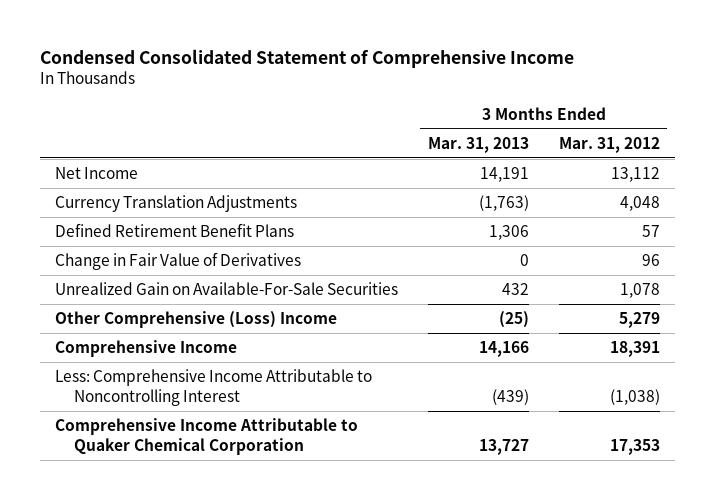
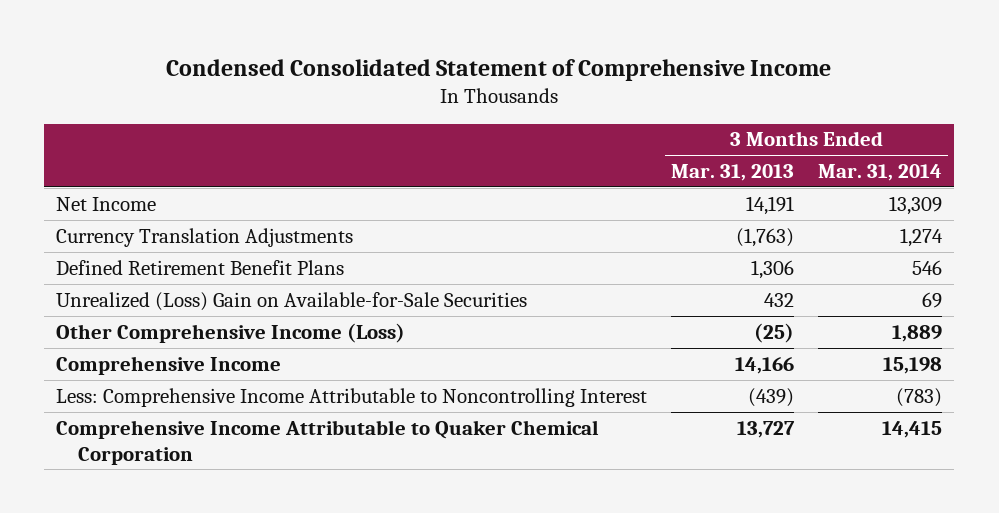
[558,136,660,153] Mar. 31, 2012 -> none
none -> [818,164,943,182] Mar. 31, 2014
[54,252,301,271] Change in Fair Value of Derivatives -> none
[54,282,398,296] Unrealized Gain on Available-For-Sale Securities -> [56,291,528,311] Unrealized (Loss) Gain on Available-for-Sale Securities
[54,311,337,329] Other Comprehensive (Loss) Income -> [56,322,406,343] Other Comprehensive Income (Loss)

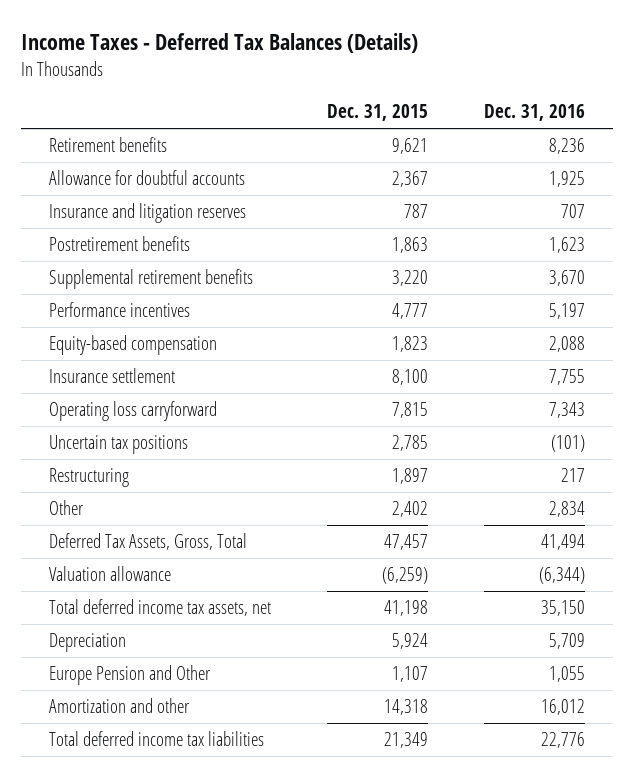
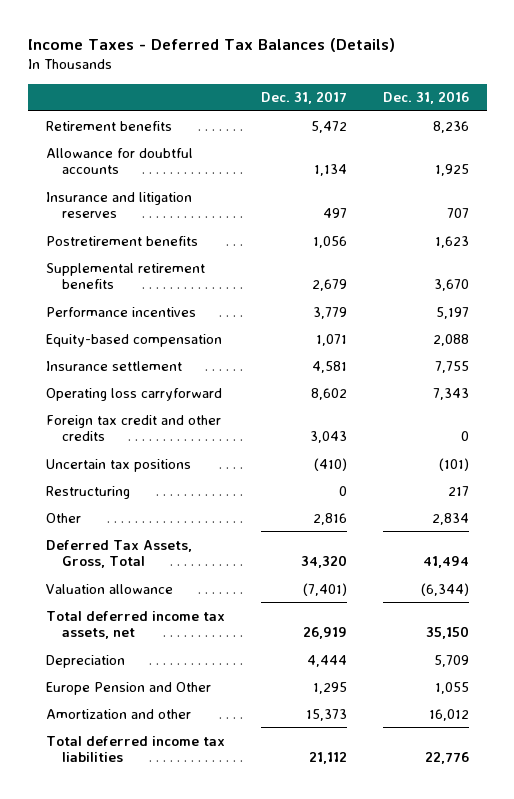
[326,104,428,122] Dec. 31, 2015 -> none
none -> [260,91,347,105] Dec. 31, 2017
none -> [45,414,221,442] Foreign tax credit and other credits

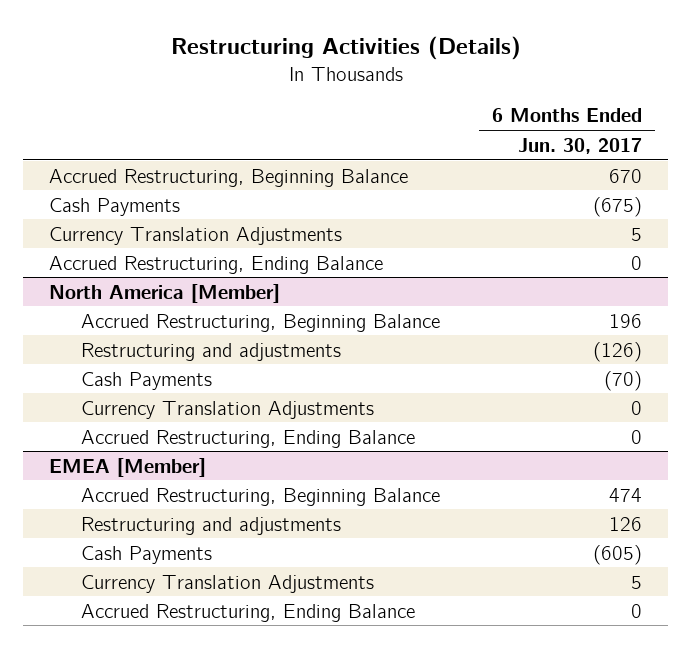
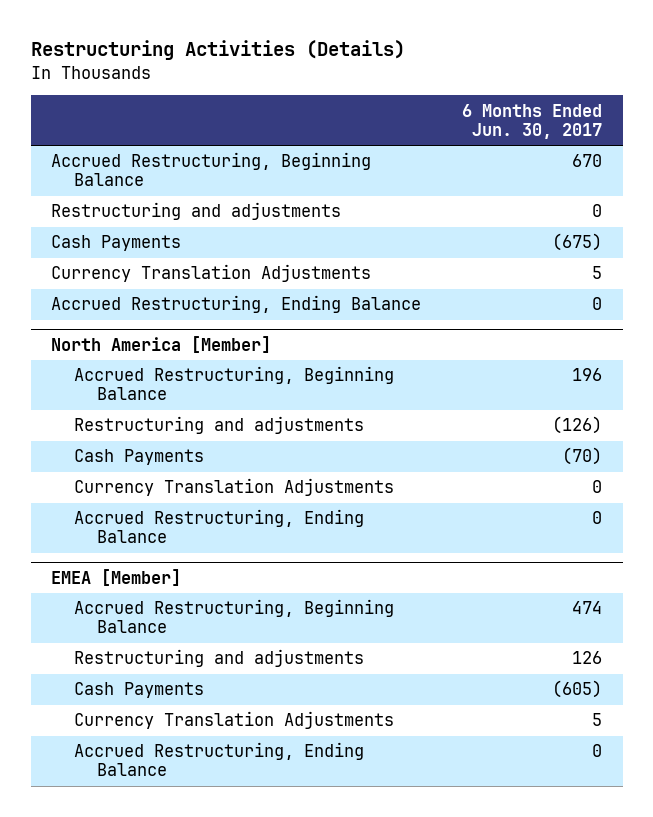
none -> [51,202,342,221] Restructuring and adjustments

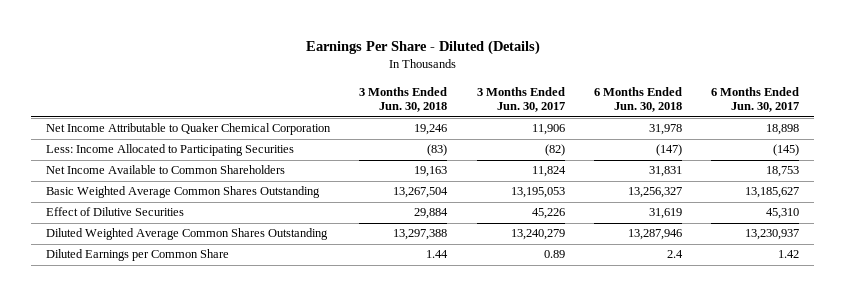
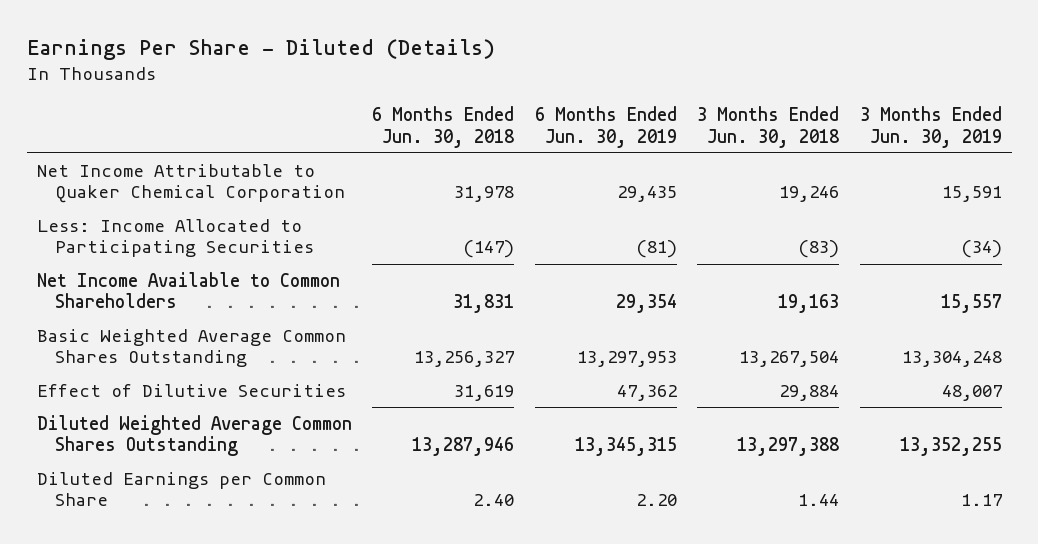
[476,86,565,113] 3 Months Ended Jun. 30, 2017 -> none
[711,86,800,113] 6 Months Ended Jun. 30, 2017 -> none
none -> [534,106,677,148] 6 Months Ended Jun. 30, 2019
none -> [859,106,1002,148] 3 Months Ended Jun. 30, 2019
[666,250,683,259] 2.4 -> [473,494,515,507] 2.40

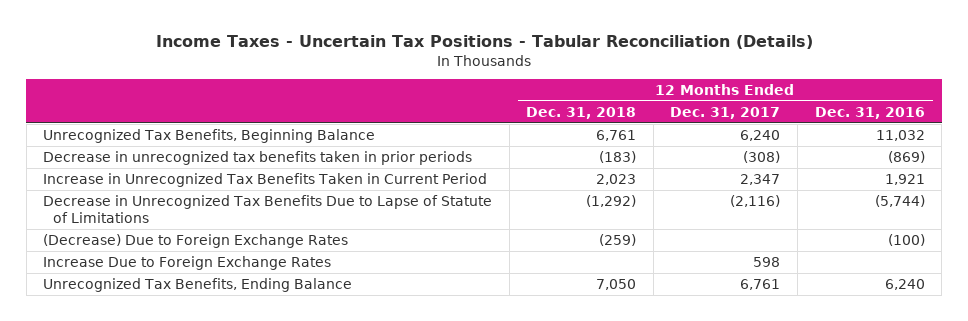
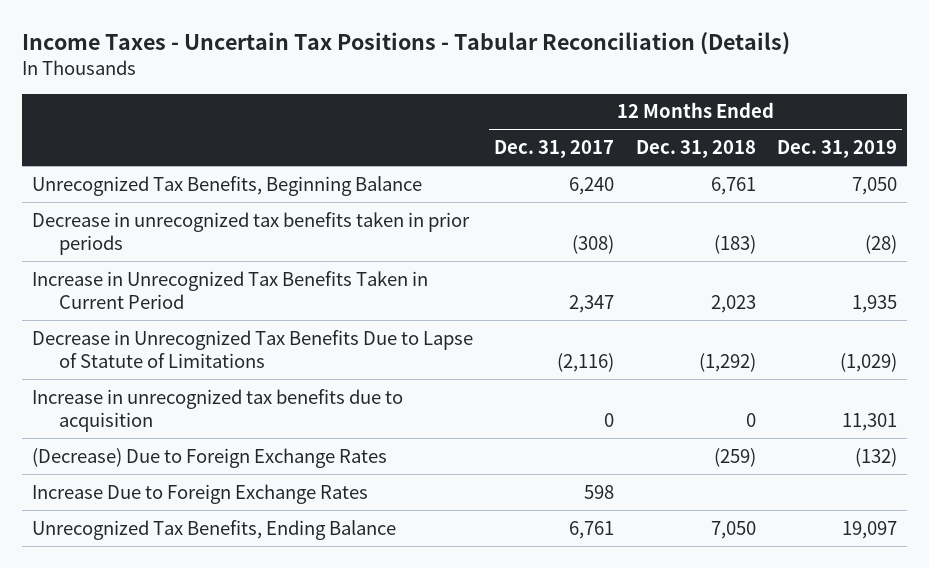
[814,106,925,119] Dec. 31, 2016 -> none
none -> [776,140,897,159] Dec. 31, 2019
none -> [32,388,404,432] Increase in unrecognized tax benefits due to acquisition

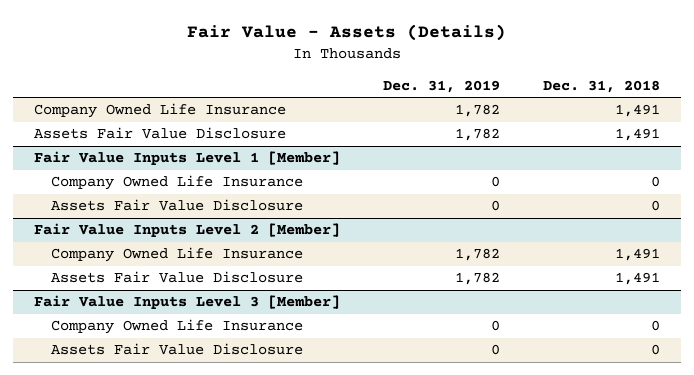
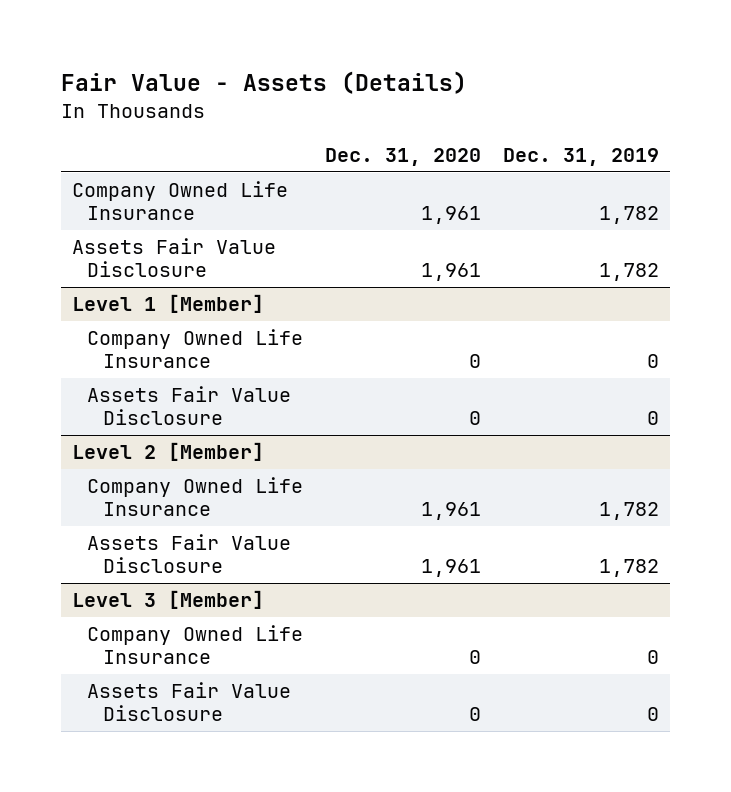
[542,79,660,93] Dec. 31, 2018 -> none
none -> [325,147,482,166] Dec. 31, 2020
[34,151,341,166] Fair Value Inputs Level 1 [Member] -> [72,294,265,314] Level 1 [Member]
[34,223,341,238] Fair Value Inputs Level 2 [Member] -> [72,442,265,462] Level 2 [Member]
[34,295,341,310] Fair Value Inputs Level 3 [Member] -> [72,590,265,610] Level 3 [Member]

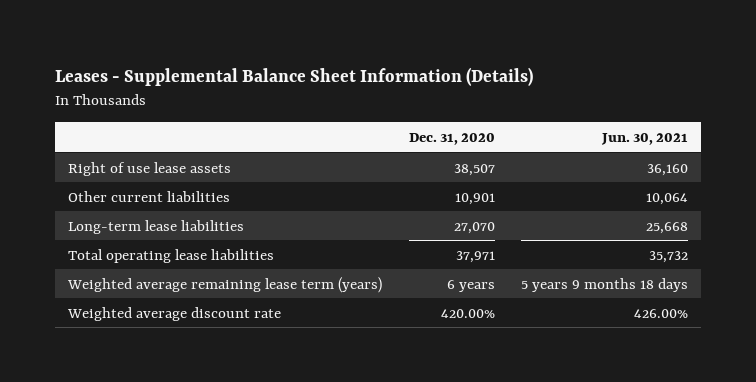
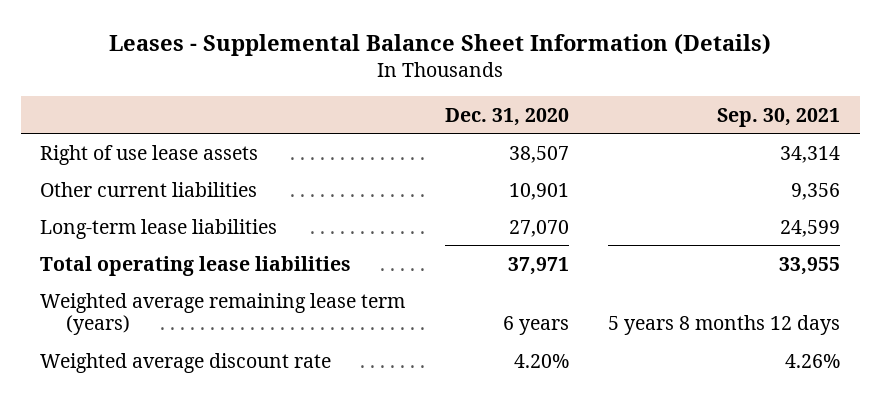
[600,132,688,145] Jun. 30, 2021 -> none
none -> [716,107,840,127] Sep. 30, 2021
[440,308,495,318] 420.00% -> [513,353,569,368] 4.20%

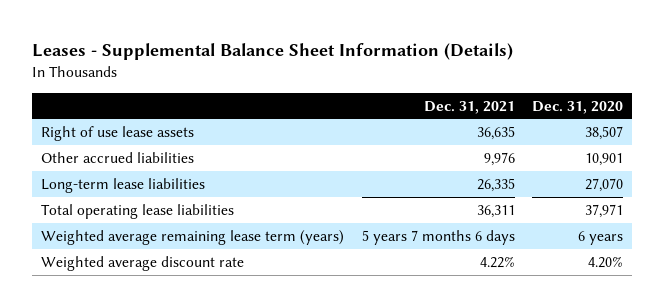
[716,107,840,127] Sep. 30, 2021 -> none
none -> [423,100,515,114] Dec. 31, 2021
[40,181,258,197] Other current liabilities -> [41,151,195,163] Other accrued liabilities

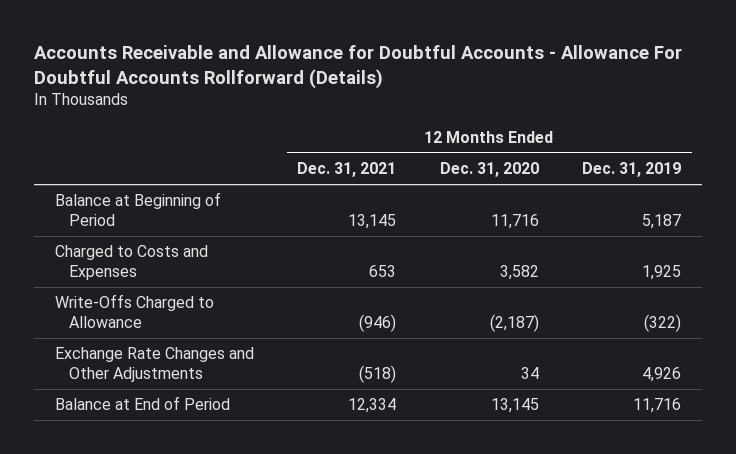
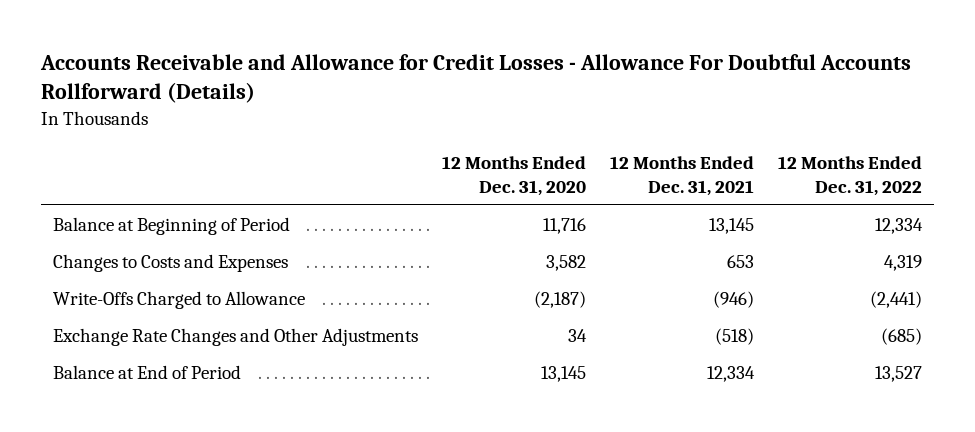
[33,44,682,89] Accounts Receivable and Allowance for Doubtful Accounts - Allowance For Doubtful Accounts Rollforward (Details) -> [39,54,911,104] Accounts Receivable and Allowance for Credit Losses - Allowance For Doubtful Accounts Rollforward (Details)
[581,162,681,178] Dec. 31, 2019 -> none
none -> [778,155,923,196] 12 Months Ended Dec. 31, 2022
[55,245,209,281] Charged to Costs and Expenses -> [52,253,288,272] Changes to Costs and Expenses

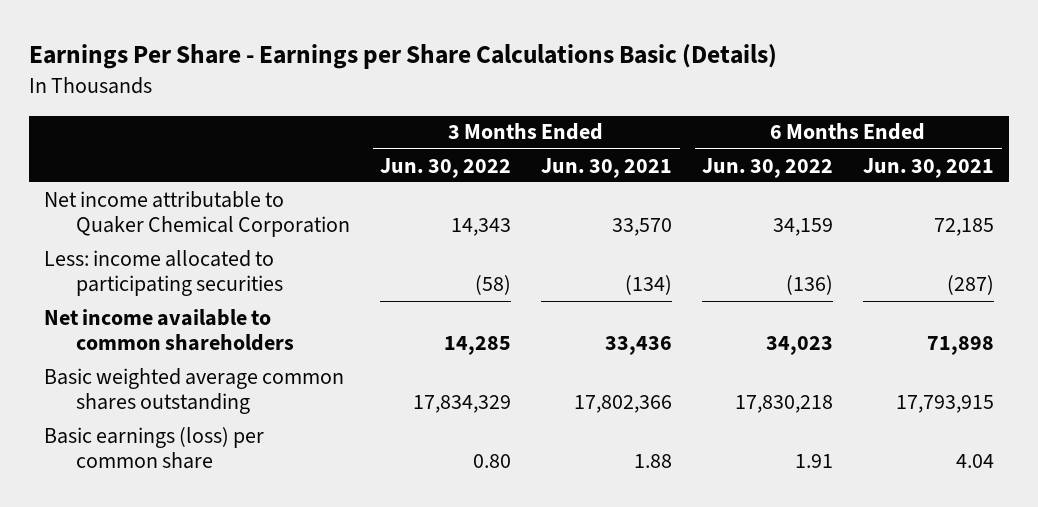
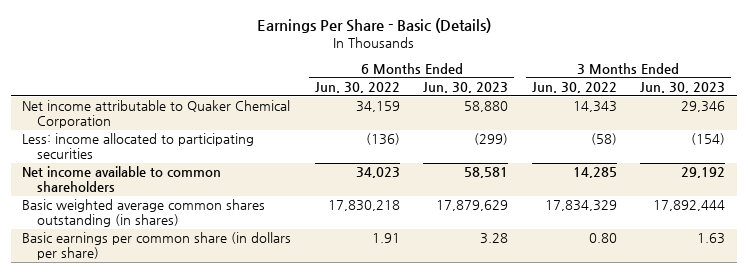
[29,44,778,70] Earnings Per Share - Earnings per Share Calculations Basic (Details) -> [256,18,491,34] Earnings Per Share - Basic (Details)
[541,157,673,178] Jun. 30, 2021 -> none
[863,157,995,178] Jun. 30, 2021 -> none
none -> [423,81,509,93] Jun. 30, 2023
none -> [640,81,726,93] Jun. 30, 2023
[44,367,345,415] Basic weighted average common shares outstanding -> [22,199,266,228] Basic weighted average common shares outstanding (in shares)
[44,426,265,470] Basic earnings (loss) per common share -> [22,232,292,261] Basic earnings per common share (in dollars per share)

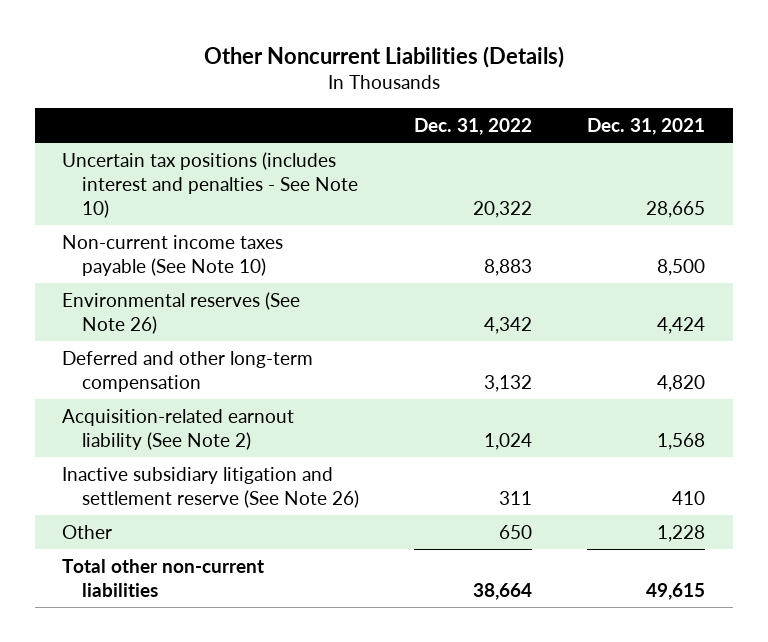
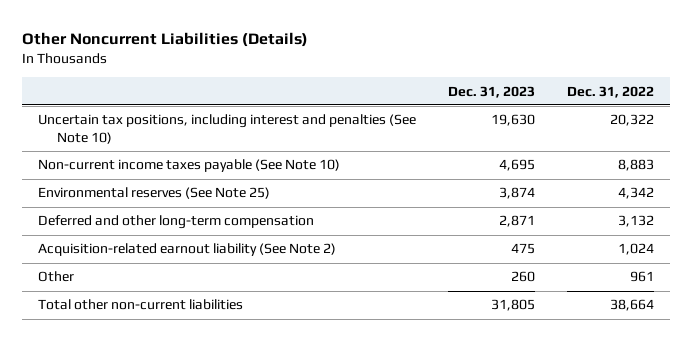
[587,118,706,136] Dec. 31, 2021 -> none
none -> [448,85,536,98] Dec. 31, 2023
[62,151,359,218] Uncertain tax positions (includes interest and penalties - See Note 10) -> [38,114,417,144] Uncertain tax positions, including interest and penalties (See Note 10)
[62,291,301,334] Environmental reserves (See Note 26) -> [38,187,271,200] Environmental reserves (See Note 25)
[62,466,360,508] Inactive subsidiary litigation and settlement reserve (See Note 26) -> none
[499,524,533,539] 650 -> [629,271,654,283] 961

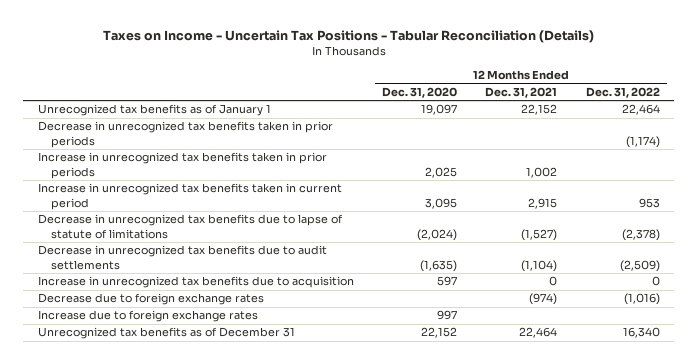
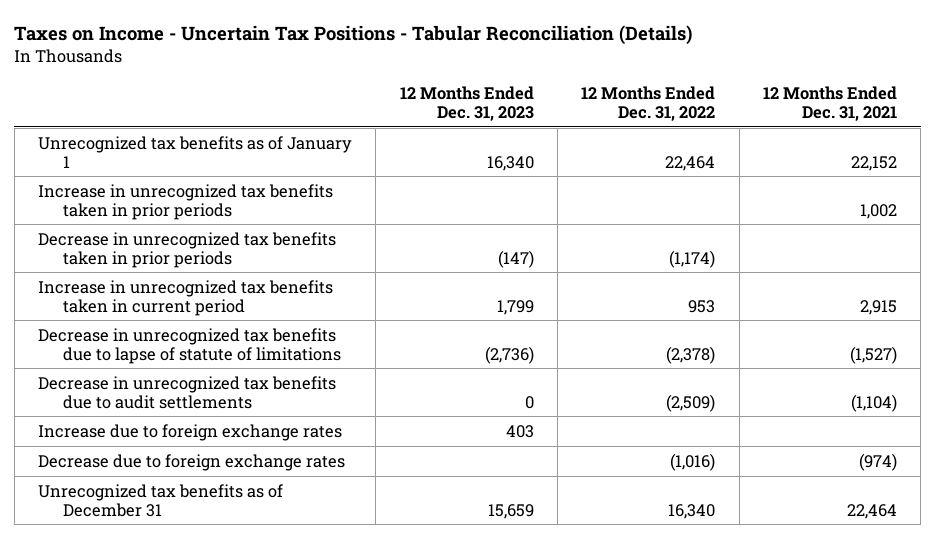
[382,86,458,98] Dec. 31, 2020 -> none
none -> [399,85,534,121] 12 Months Ended Dec. 31, 2023
[37,121,333,148] Decrease in unrecognized tax benefits taken in prior periods -> [38,231,337,268] Decrease in unrecognized tax benefits taken in prior periods
[37,276,354,289] Increase in unrecognized tax benefits due to acquisition -> none
[37,293,264,306] Decrease due to foreign exchange rates -> [38,453,346,471] Decrease due to foreign exchange rates

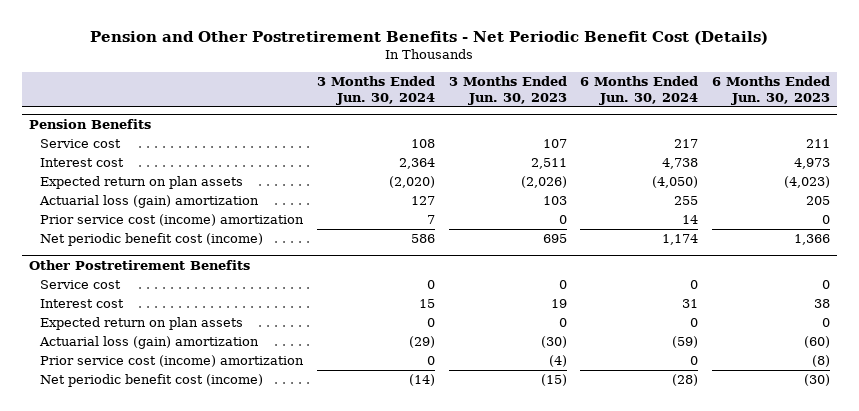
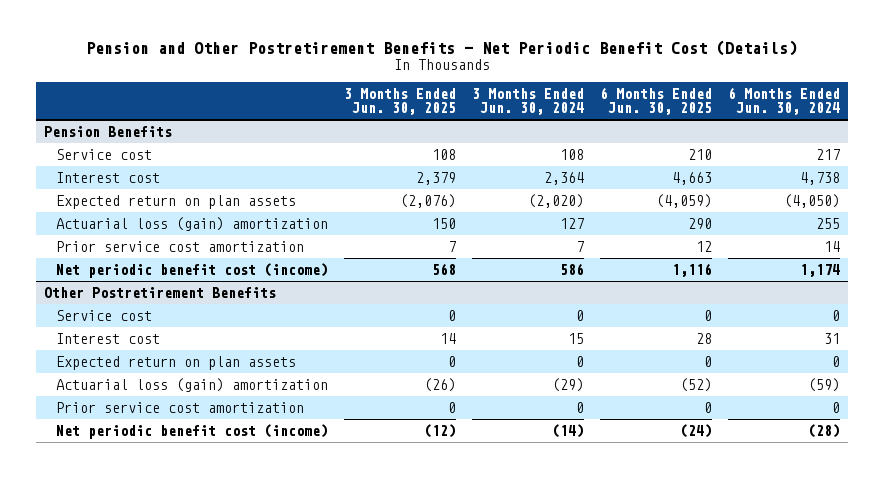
[448,75,567,105] 3 Months Ended Jun. 30, 2023 -> none
[711,75,830,105] 6 Months Ended Jun. 30, 2023 -> none
none -> [343,88,456,116] 3 Months Ended Jun. 30, 2025
none -> [599,87,712,116] 6 Months Ended Jun. 30, 2025
[40,214,305,227] Prior service cost (income) amortization -> [55,241,304,253] Prior service cost amortization
[40,355,305,368] Prior service cost (income) amortization -> [55,402,304,414] Prior service cost amortization

